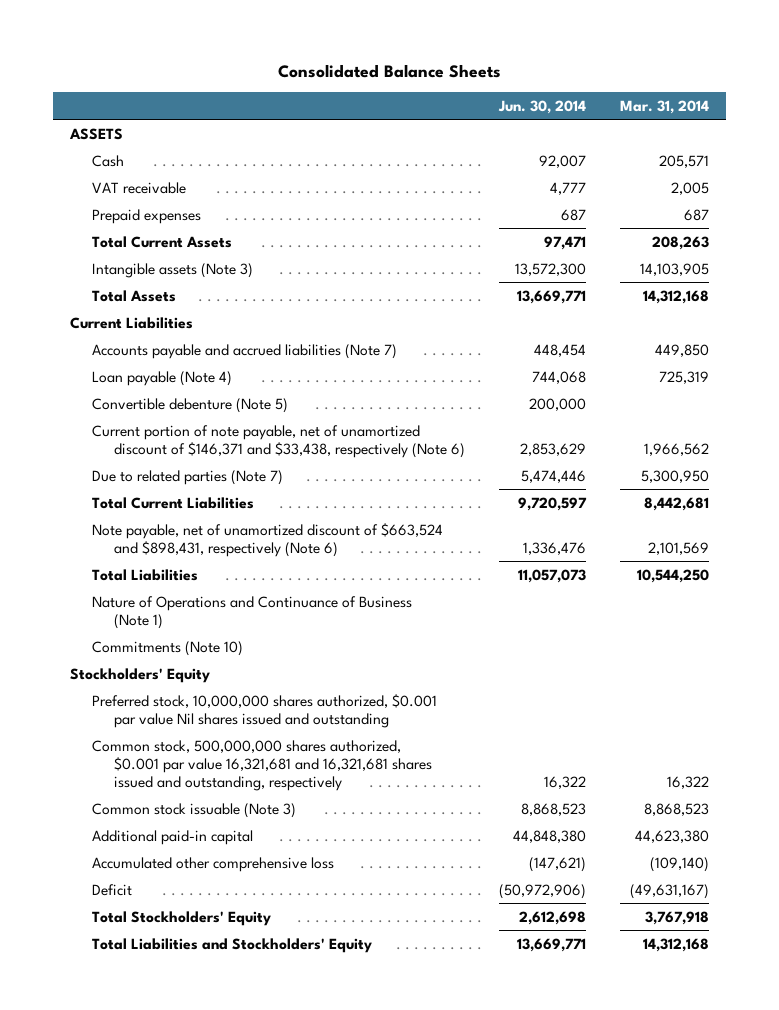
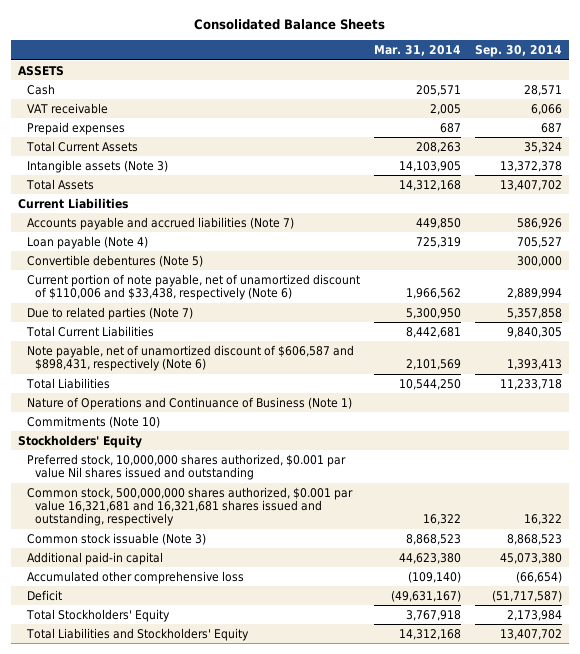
[498,99,587,114] Jun. 30, 2014 -> none
none -> [474,44,562,57] Sep. 30, 2014
[91,397,288,413] Convertible debenture (Note 5) -> [26,254,203,267] Convertible debentures (Note 5)
[91,424,465,458] Current portion of note payable, net of unamortized discount of $146,371 and $33,438, respectively (Note 6) -> [26,273,360,301] Current portion of note payable, net of unamortized discount of $110,006 and $33,438, respectively (Note 6)
[91,522,443,557] Note payable, net of unamortized discount of $663,524 and $898,431, respectively (Note 6) -> [26,344,354,372] Note payable, net of unamortized discount of $606,587 and $898,431, respectively (Note 6)

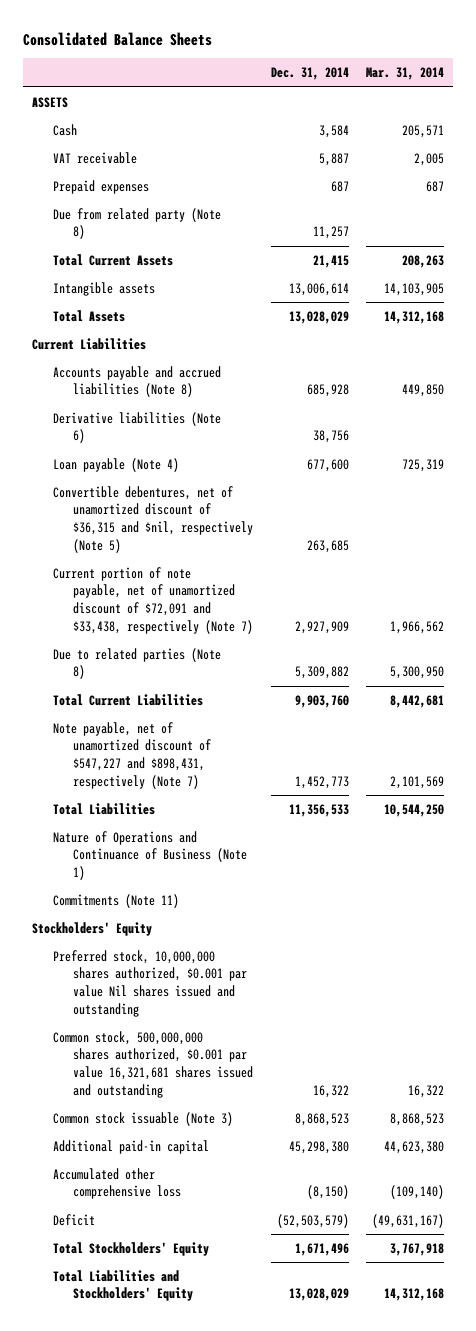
[474,44,562,57] Sep. 30, 2014 -> none
none -> [270,67,349,81] Dec. 31, 2014
none -> [52,207,221,240] Due from related party (Note 8)
[26,159,168,173] Intangible assets (Note 3) -> [52,281,155,296] Intangible assets
[26,216,294,230] Accounts payable and accrued liabilities (Note 7) -> [52,365,221,398] Accounts payable and accrued liabilities (Note 8)
none -> [52,411,221,444] Derivative liabilities (Note 6)
[26,254,203,267] Convertible debentures (Note 5) -> [52,485,254,553] Convertible debentures, net of unamortized discount of $36,315 and $nil, respectively (Note 5)
[26,273,360,301] Current portion of note payable, net of unamortized discount of $110,006 and $33,438, respectively (Note 6) -> [52,566,254,634] Current portion of note payable, net of unamortized discount of $72,091 and $33,438, respectively (Note 7)
[26,306,193,320] Due to related parties (Note 7) -> [52,647,221,680] Due to related parties (Note 8)
[26,344,354,372] Note payable, net of unamortized discount of $606,587 and $898,431, respectively (Note 6) -> [52,721,212,789] Note payable, net of unamortized discount of $547,227 and $898,431, respectively (Note 7)
[26,415,160,428] Commitments (Note 10) -> [52,893,179,908] Commitments (Note 11)
[26,486,353,527] Common stock, 500,000,000 shares authorized, $0.001 par value 16,321,681 and 16,321,681 shares issued and outstanding, respectively -> [52,1030,254,1098] Common stock, 500,000,000 shares authorized, $0.001 par value 16,321,681 shares issued and outstanding

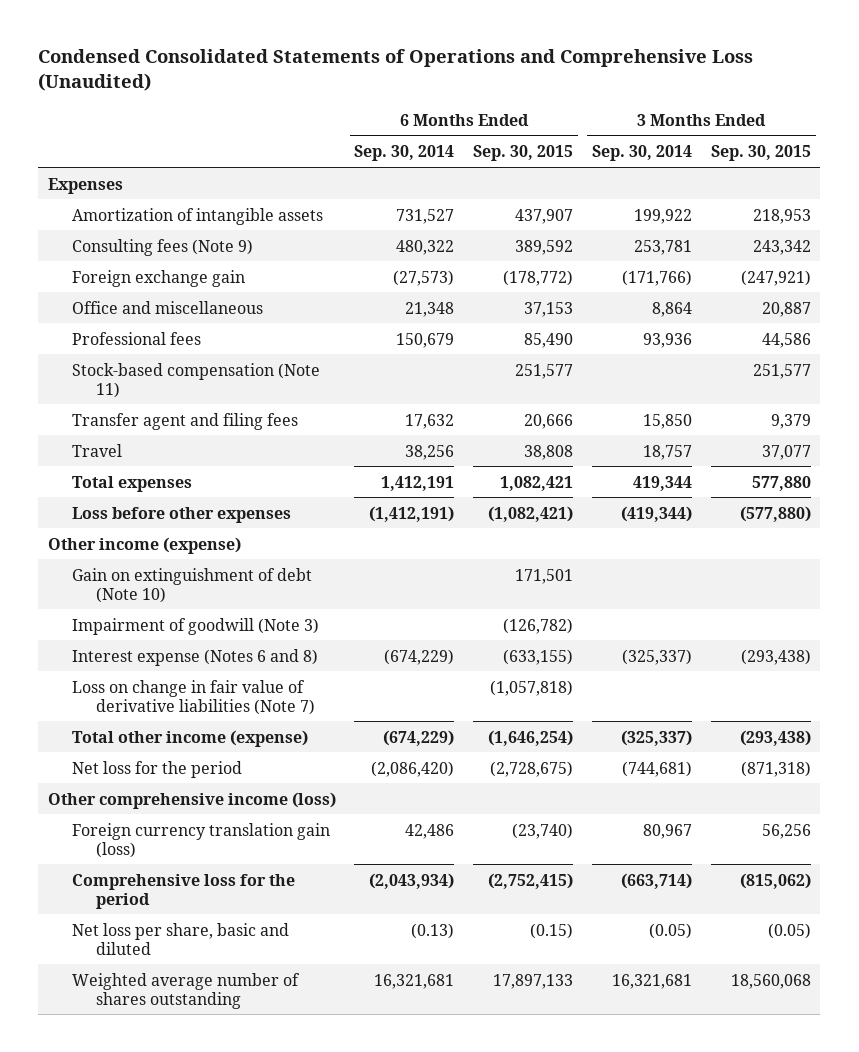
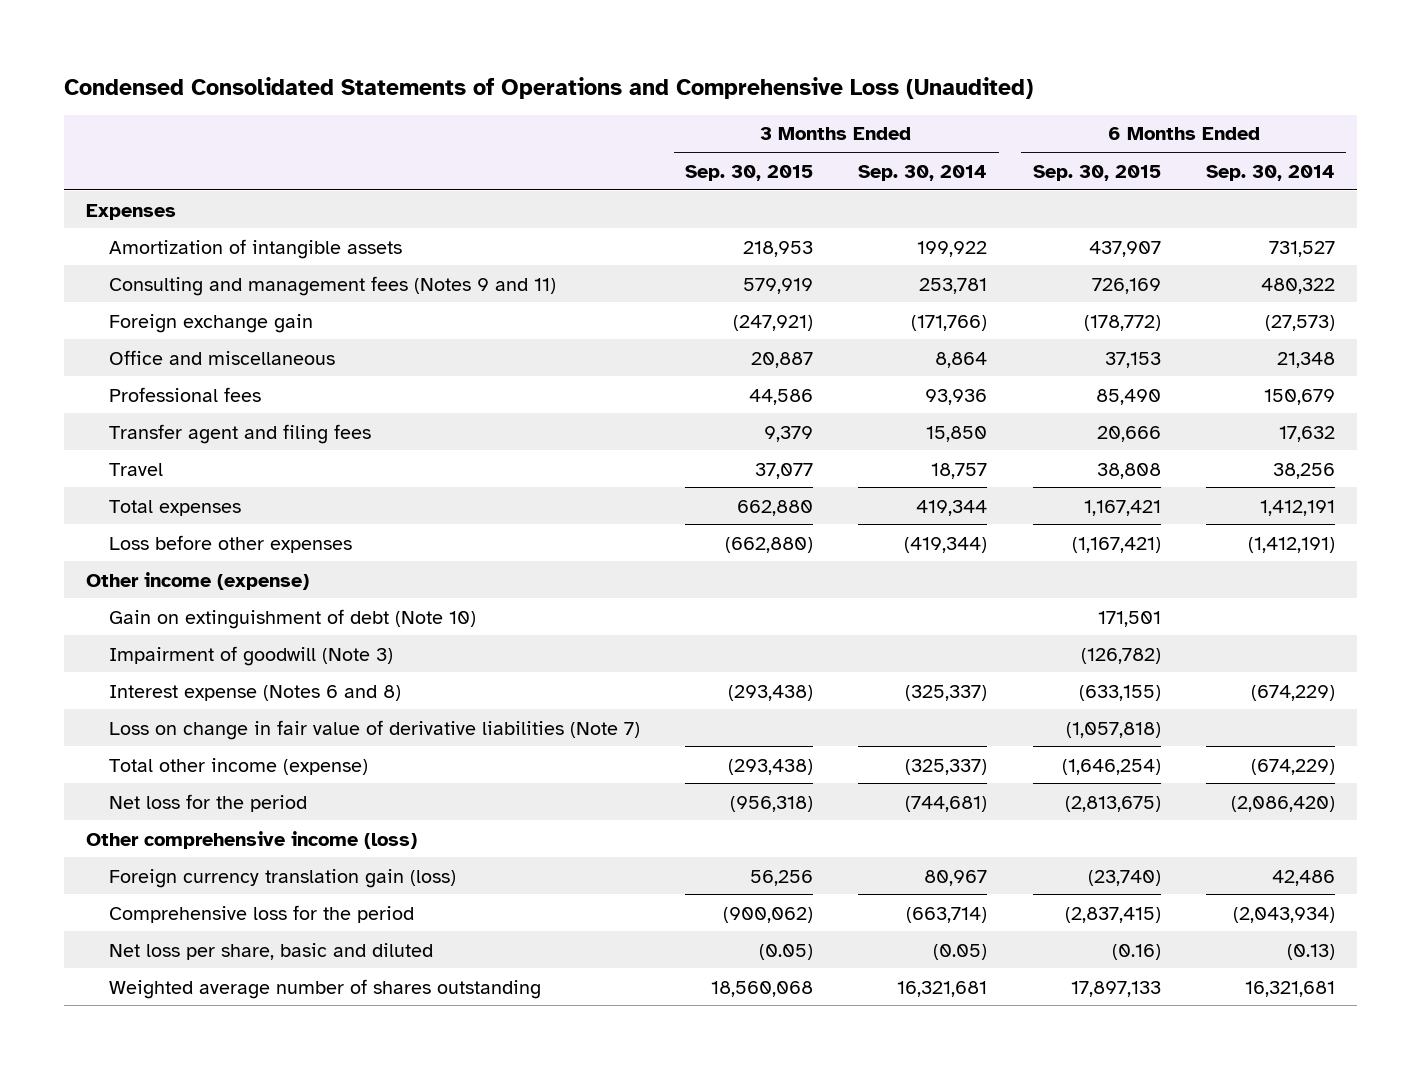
[71,238,253,256] Consulting fees (Note 9) -> none
none -> [109,275,557,296] Consulting and management fees (Notes 9 and 11)
[71,362,320,398] Stock-based compensation (Note 11) -> none
[500,475,574,491] 1,082,421 -> [1083,499,1161,516] 1,167,421
[751,475,811,491] 577,880 -> [737,499,814,516] 662,880
[488,505,574,522] (1,082,421) -> [1071,536,1161,553] (1,167,421)
[739,505,811,522] (577,880) -> [725,536,814,553] (662,880)
[490,760,574,777] (2,728,675) -> [1064,795,1161,812] (2,813,675)
[740,760,811,777] (871,318) -> [730,795,814,812] (956,318)
[488,872,574,889] (2,752,415) -> [1064,906,1161,923] (2,837,415)
[739,872,811,889] (815,062) -> [723,906,814,923] (900,062)
[530,922,574,939] (0.15) -> [1111,943,1161,960] (0.16)

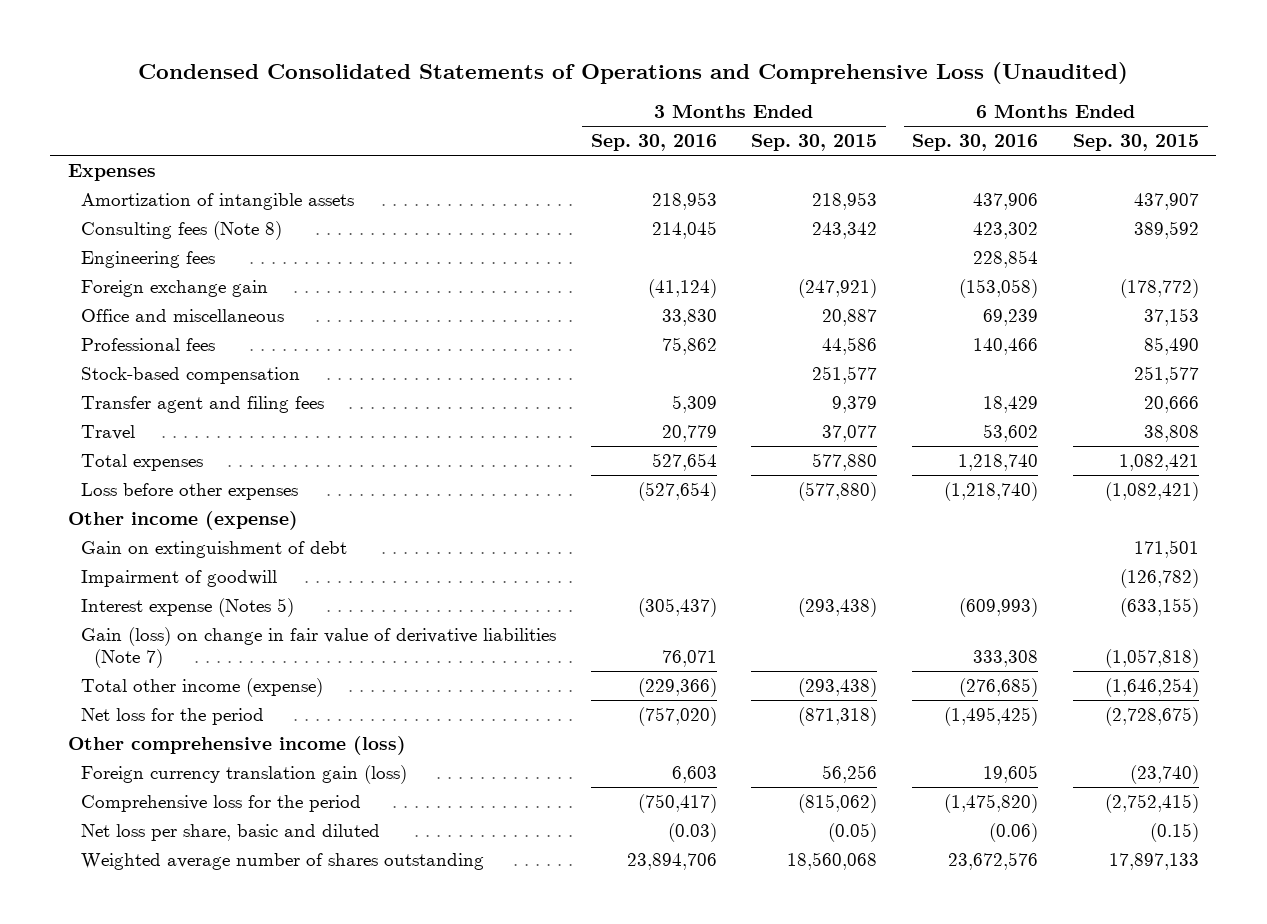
[858,164,988,181] Sep. 30, 2014 -> none
[1205,164,1335,181] Sep. 30, 2014 -> none
none -> [590,134,717,152] Sep. 30, 2016
none -> [912,134,1039,152] Sep. 30, 2016
[109,275,557,296] Consulting and management fees (Notes 9 and 11) -> none
none -> [80,220,282,240] Consulting fees (Note 8)
none -> [80,250,215,268] Engineering fees
none -> [80,366,300,384] Stock-based compensation
[737,499,814,516] 662,880 -> [812,452,878,471] 577,880
[1083,499,1161,516] 1,167,421 -> [1119,453,1200,471] 1,082,421
[725,536,814,553] (662,880) -> [798,481,878,501] (577,880)
[1071,536,1161,553] (1,167,421) -> [1105,481,1200,501] (1,082,421)
[109,608,477,629] Gain on extinguishment of debt (Note 10) -> [80,540,347,558] Gain on extinguishment of debt
[109,645,394,666] Impairment of goodwill (Note 3) -> [80,569,277,587] Impairment of goodwill
[109,684,402,701] Interest expense (Notes 6 and 8) -> [80,597,294,617] Interest expense (Notes 5)
[109,719,641,740] Loss on change in fair value of derivative liabilities (Note 7) -> [80,626,556,669] Gain (loss) on change in fair value of derivative liabilities (Note 7)
[730,795,814,812] (956,318) -> [798,706,878,726] (871,318)
[1064,795,1161,812] (2,813,675) -> [1105,706,1200,726] (2,728,675)
[723,906,814,923] (900,062) -> [798,793,878,813] (815,062)
[1064,906,1161,923] (2,837,415) -> [1105,793,1200,813] (2,752,415)
[1111,943,1161,960] (0.16) -> [1150,822,1200,842] (0.15)

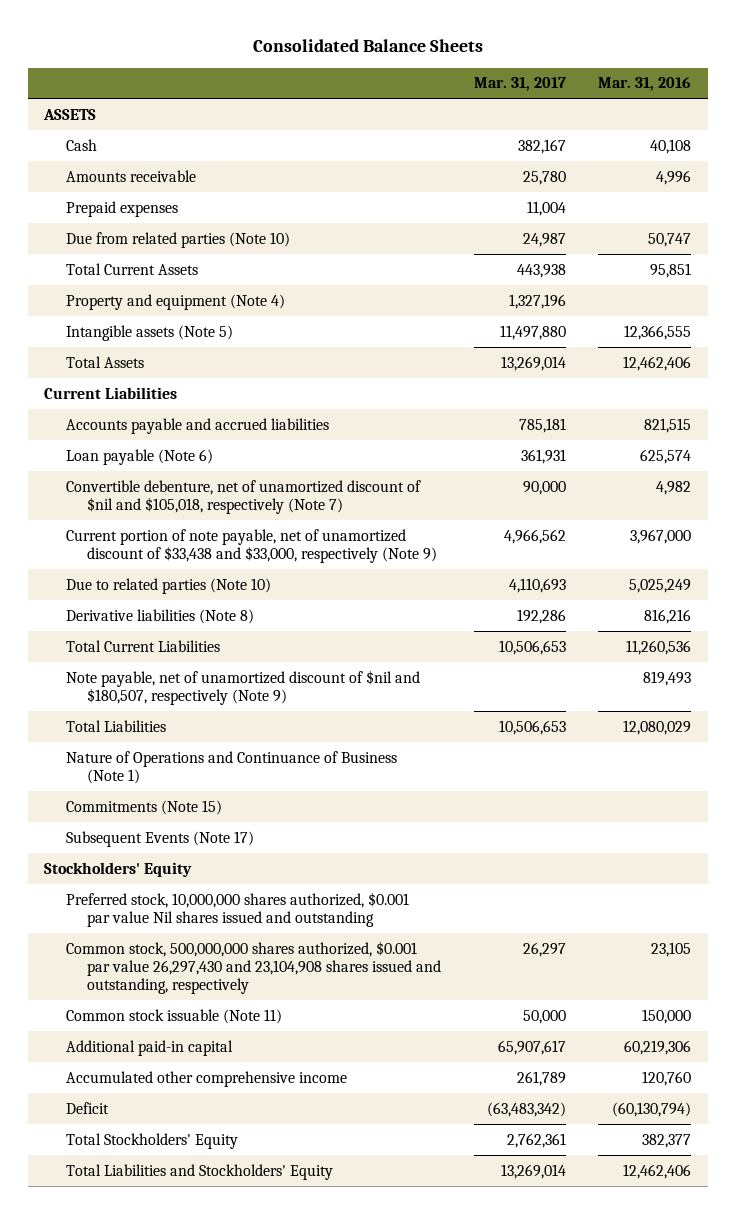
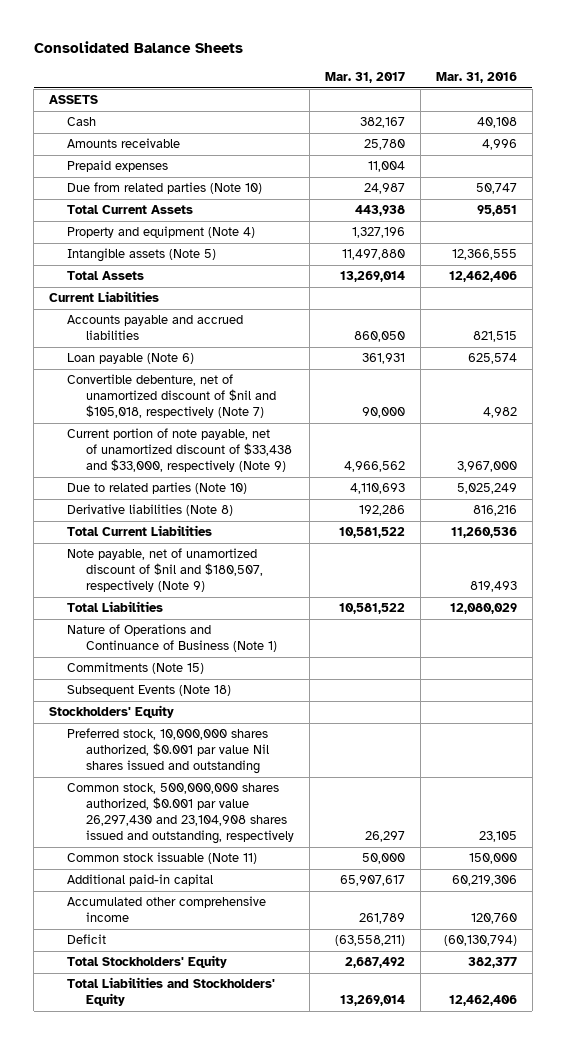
[518,417,566,433] 785,181 -> [353,331,405,343] 860,050
[498,639,566,655] 10,506,653 -> [338,527,405,539] 10,581,522
[498,719,566,735] 10,506,653 -> [338,603,405,615] 10,581,522
[65,830,254,847] Subsequent Events (Note 17) -> [67,685,232,697] Subsequent Events (Note 18)
[486,1101,566,1117] (63,483,342) -> [334,935,405,947] (63,558,211)
[506,1132,566,1148] 2,762,361 -> [344,957,405,969] 2,687,492

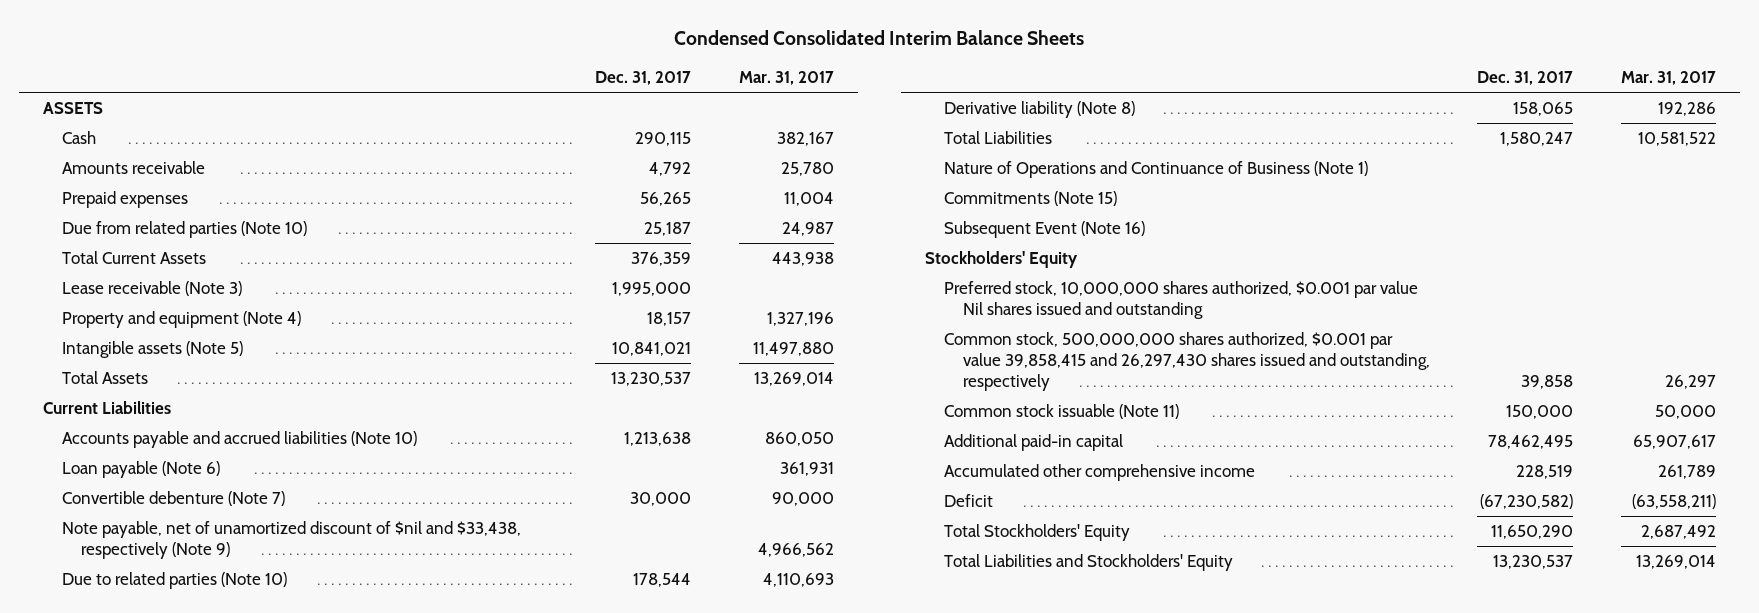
[33,41,243,54] Consolidated Balance Sheets -> [674,30,1085,46] Condensed Consolidated Interim Balance Sheets
[435,72,517,84] Mar. 31, 2016 -> none
none -> [595,71,692,86] Dec. 31, 2017
none -> [61,280,242,296] Lease receivable (Note 3)
[67,315,244,341] Accounts payable and accrued liabilities -> [61,430,417,448] Accounts payable and accrued liabilities (Note 10)
[67,374,276,419] Convertible debenture, net of unamortized discount of $nil and $105,018, respectively (Note 7) -> [61,490,285,506] Convertible debenture (Note 7)
[67,428,292,473] Current portion of note payable, net of unamortized discount of $33,438 and $33,000, respectively (Note 9) -> [61,520,521,560] Note payable, net of unamortized discount of $nil and $33,438, respectively (Note 9)
[67,525,213,537] Total Current Liabilities -> none
[67,548,263,593] Note payable, net of unamortized discount of $nil and $180,507, respectively (Note 9) -> none
[67,504,234,517] Derivative liabilities (Note 8) -> [943,100,1135,118] Derivative liability (Note 8)
[67,685,232,697] Subsequent Events (Note 18) -> [943,220,1145,238] Subsequent Event (Note 16)
[67,783,294,845] Common stock, 500,000,000 shares authorized, $0.001 par value 26,297,430 and 23,104,908 shares issued and outstanding, respectively -> [943,331,1430,392] Common stock, 500,000,000 shares authorized, $0.001 par value 39,858,415 and 26,297,430 shares issued and outstanding, respectively

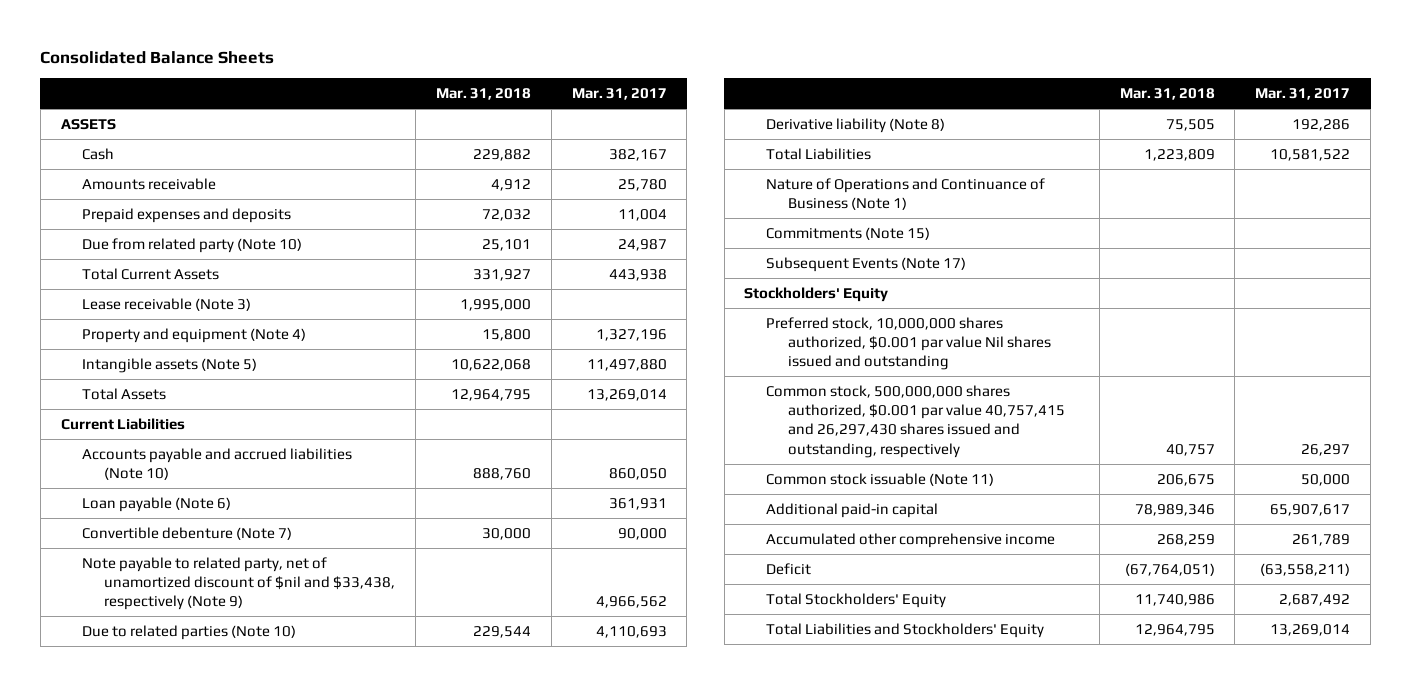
[674,30,1085,46] Condensed Consolidated Interim Balance Sheets -> [40,51,275,65] Consolidated Balance Sheets
[595,71,692,86] Dec. 31, 2017 -> none
none -> [435,87,531,100] Mar. 31, 2018
[61,190,188,208] Prepaid expenses -> [82,207,292,223] Prepaid expenses and deposits
[61,220,307,238] Due from related parties (Note 10) -> [82,237,303,253] Due from related party (Note 10)
[61,520,521,560] Note payable, net of unamortized discount of $nil and $33,438, respectively (Note 9) -> [82,556,396,611] Note payable to related party, net of unamortized discount of $nil and $33,438, respectively (Note 9)
[943,220,1145,238] Subsequent Event (Note 16) -> [766,256,967,272] Subsequent Events (Note 17)
[943,331,1430,392] Common stock, 500,000,000 shares authorized, $0.001 par value 39,858,415 and 26,297,430 shares issued and outstanding, respectively -> [766,384,1065,458] Common stock, 500,000,000 shares authorized, $0.001 par value 40,757,415 and 26,297,430 shares issued and outstanding, respectively

